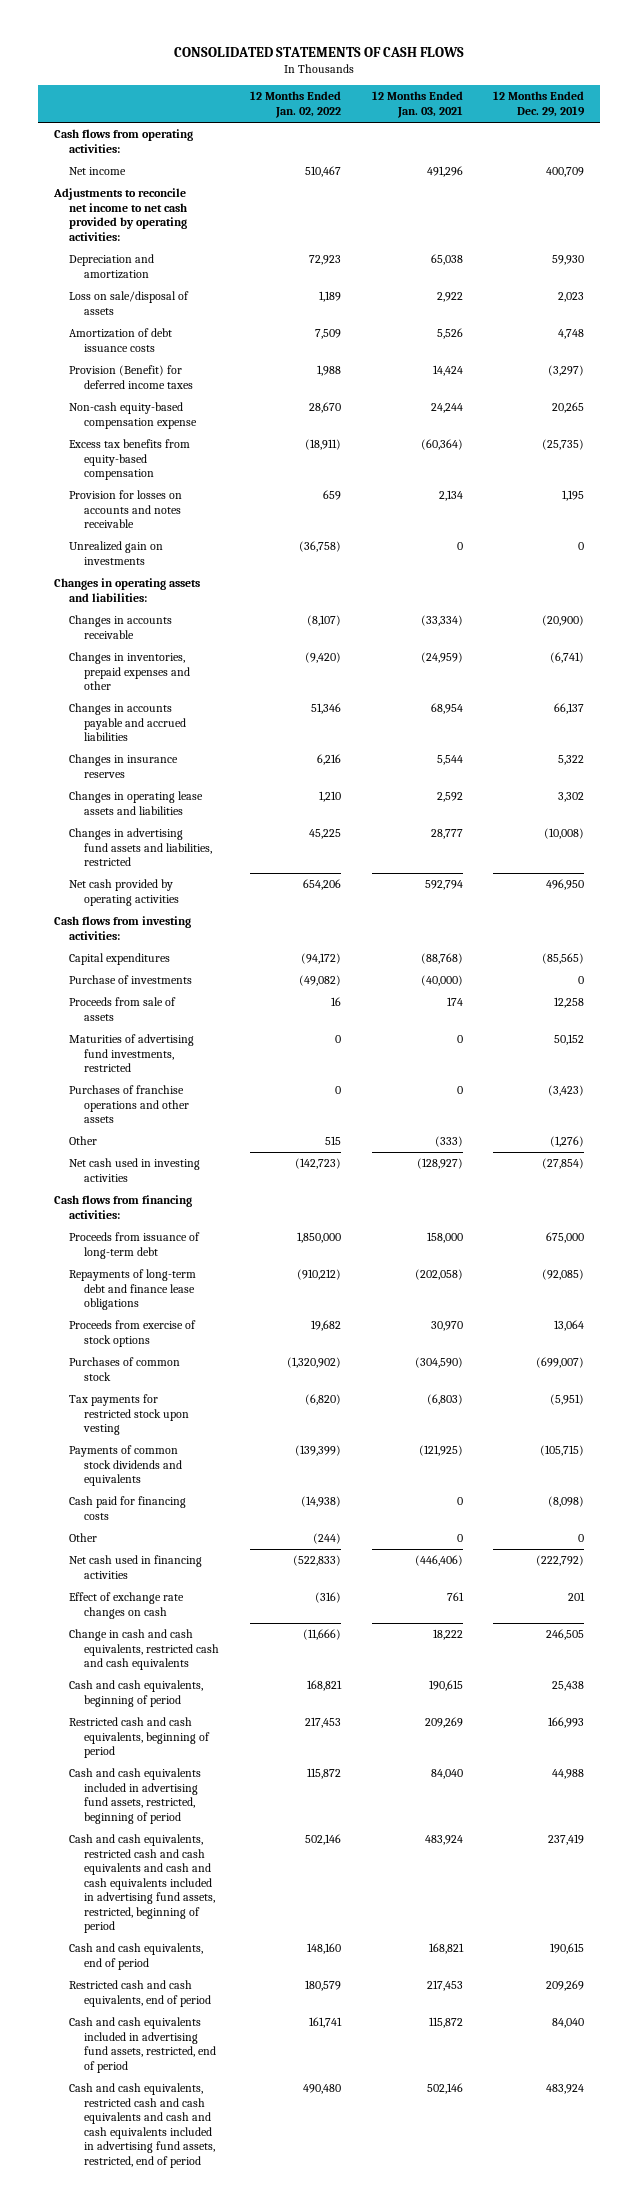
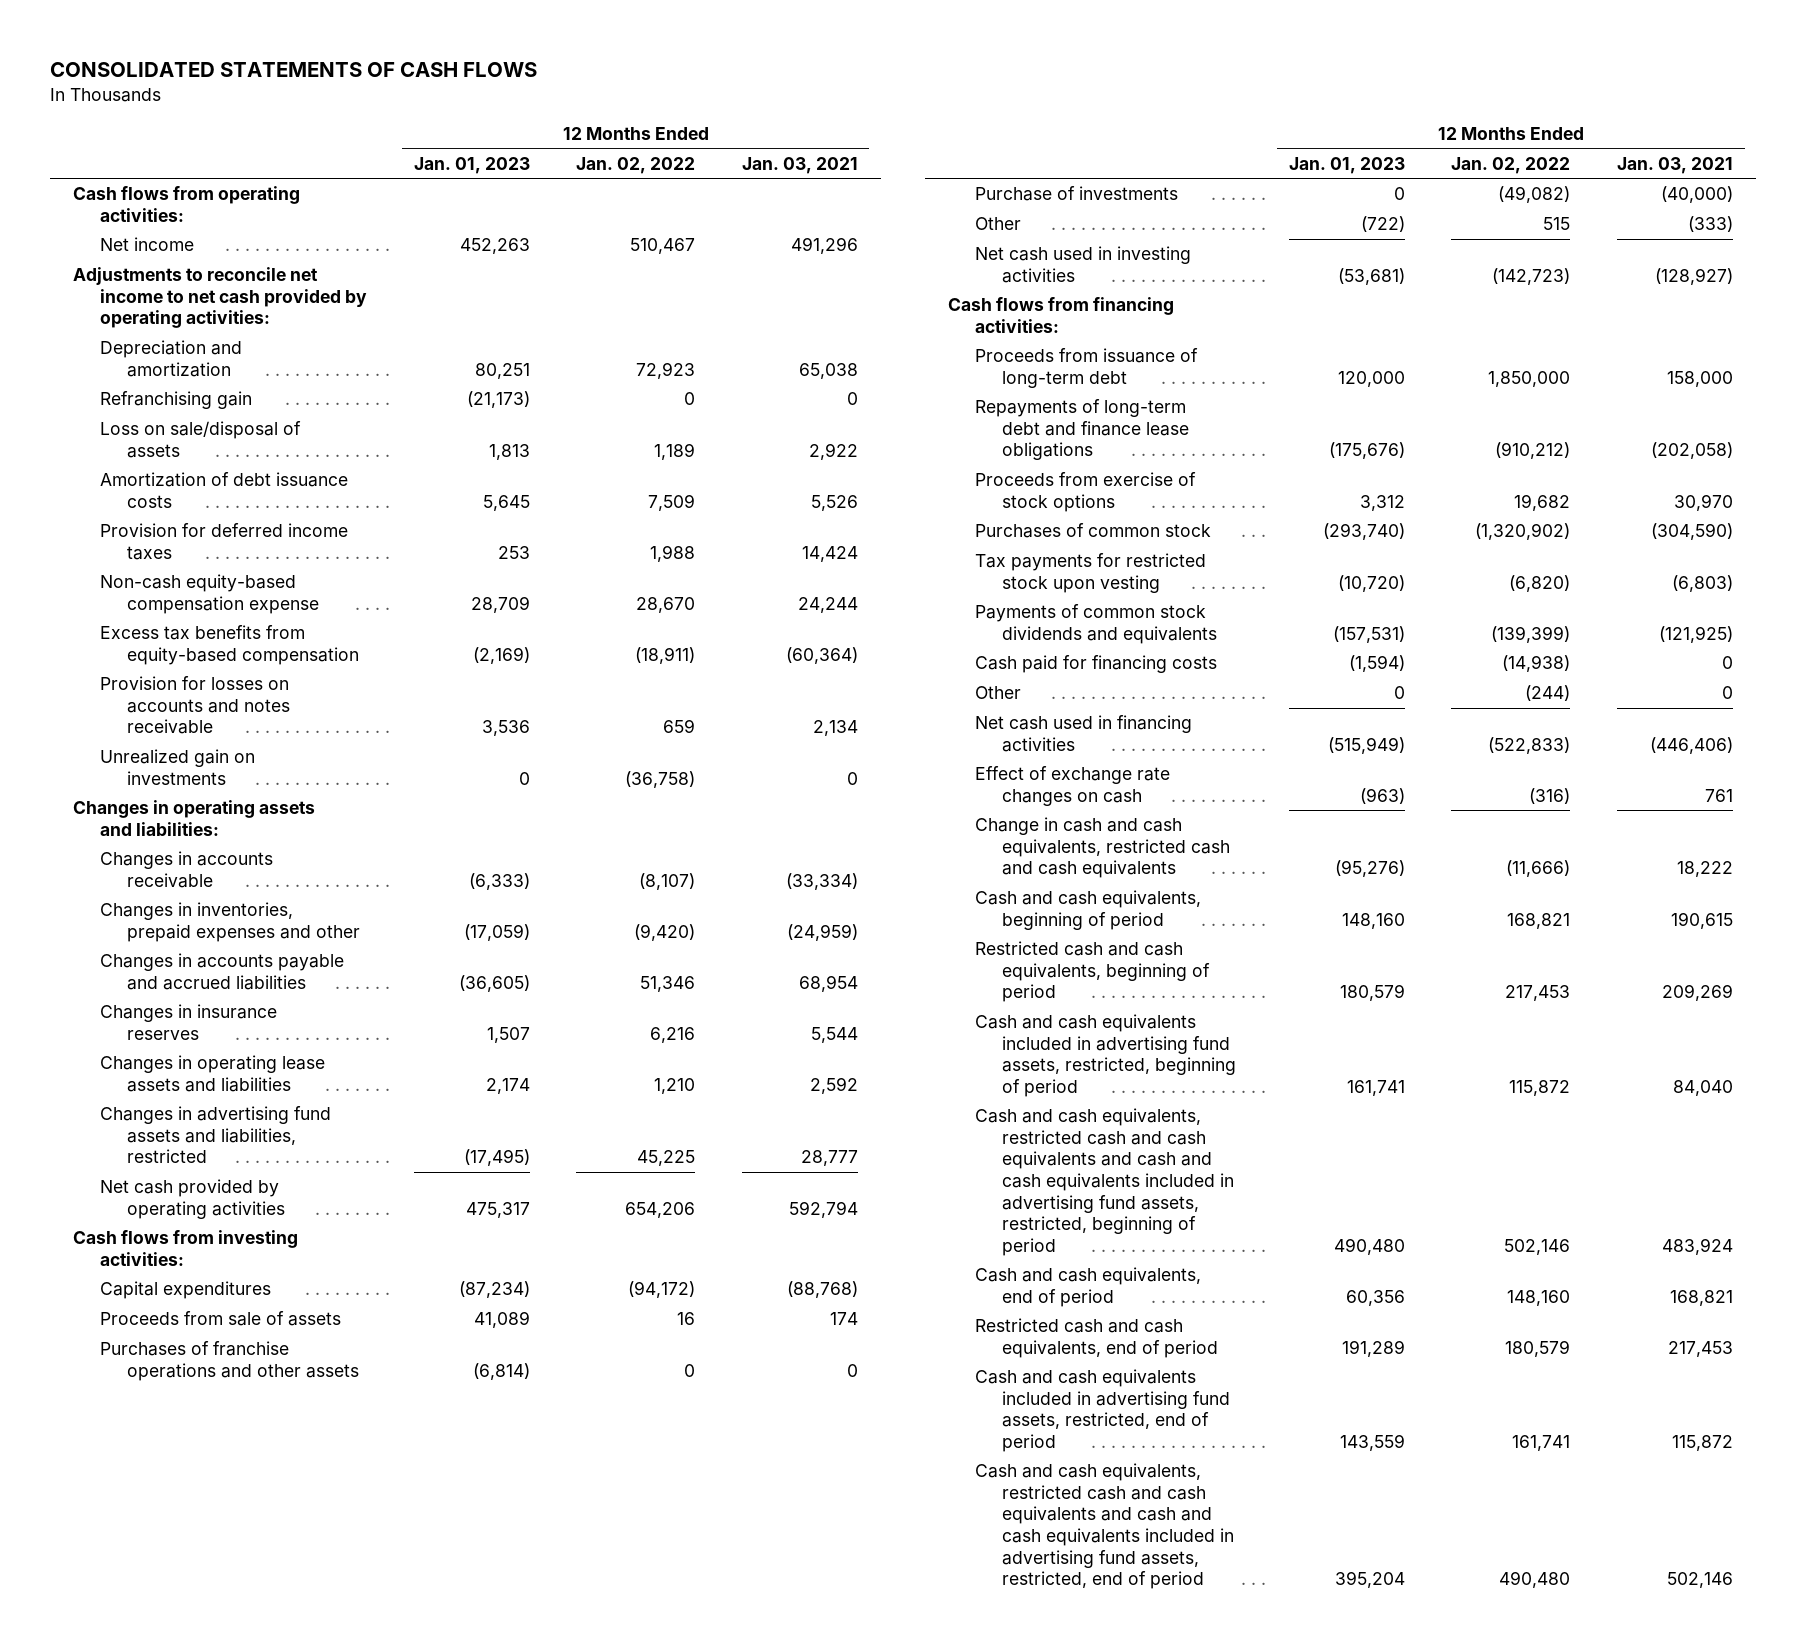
[493,91,586,117] 12 Months Ended Dec. 29, 2019 -> none
none -> [413,156,530,174] Jan. 01, 2023
none -> [100,391,253,410] Refranchising gain
[68,365,194,389] Provision (Benefit) for deferred income taxes -> [100,523,349,560] Provision for deferred income taxes
[68,1034,194,1073] Maturities of advertising fund investments, restricted -> none
[68,975,192,985] Purchase of investments -> [975,186,1179,202] Purchase of investments

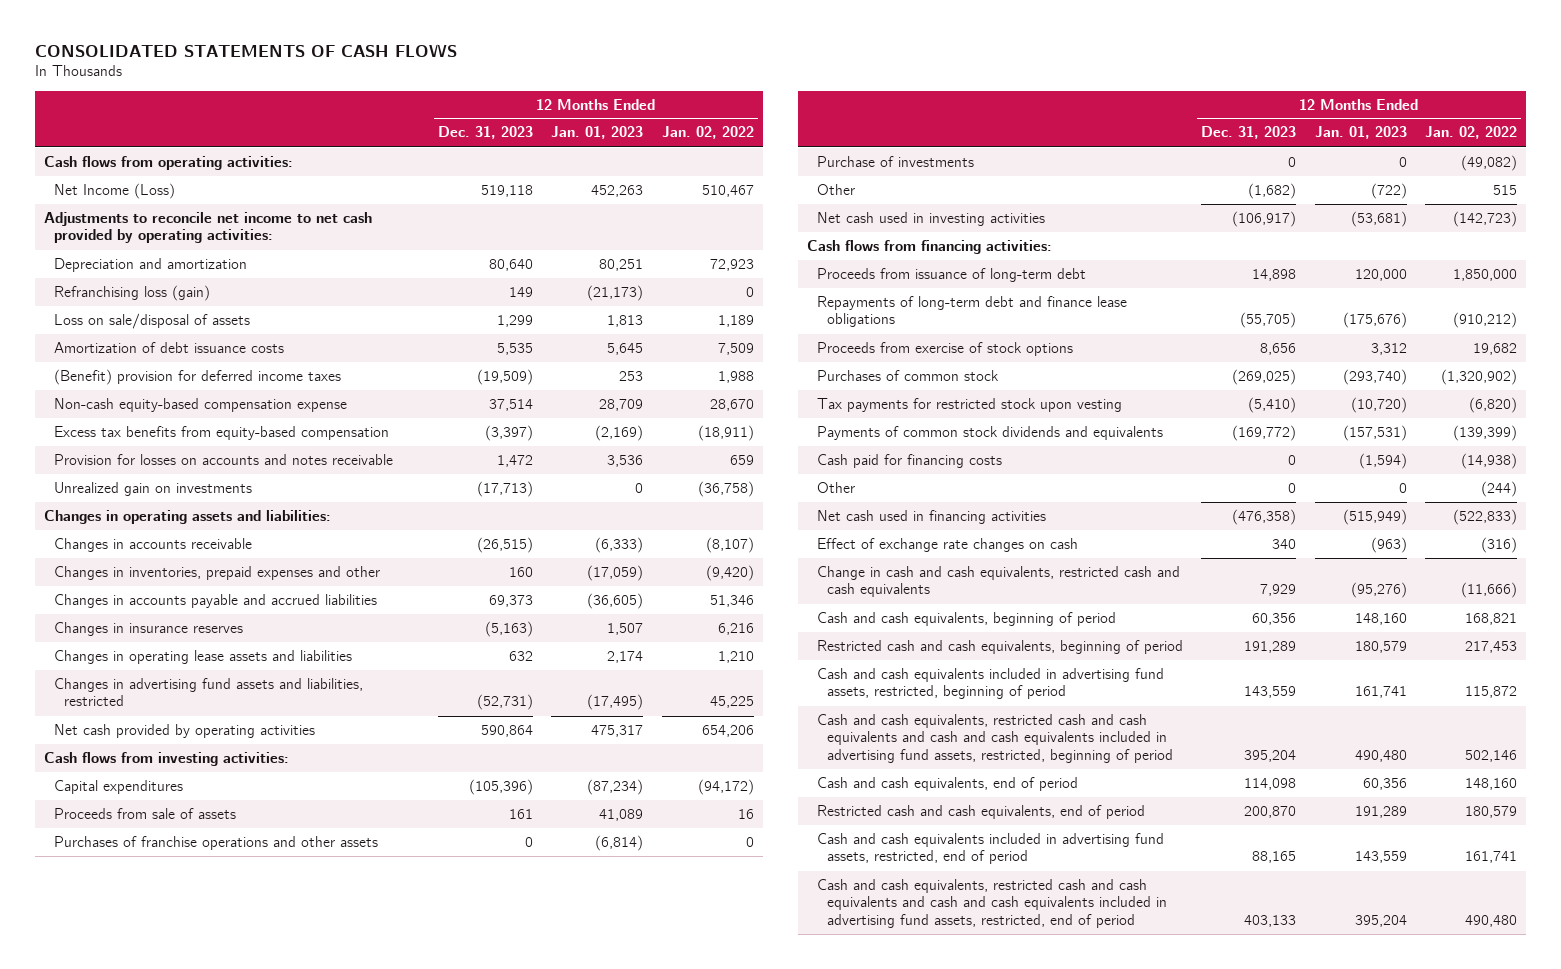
[741,156,858,174] Jan. 03, 2021 -> none
none -> [438,126,534,140] Dec. 31, 2023
[100,237,195,252] Net income -> [54,182,176,199] Net Income (Loss)
[100,391,253,410] Refranchising gain -> [54,284,211,301] Refranchising loss (gain)
[100,523,349,560] Provision for deferred income taxes -> [54,368,342,385] (Benefit) provision for deferred income taxes

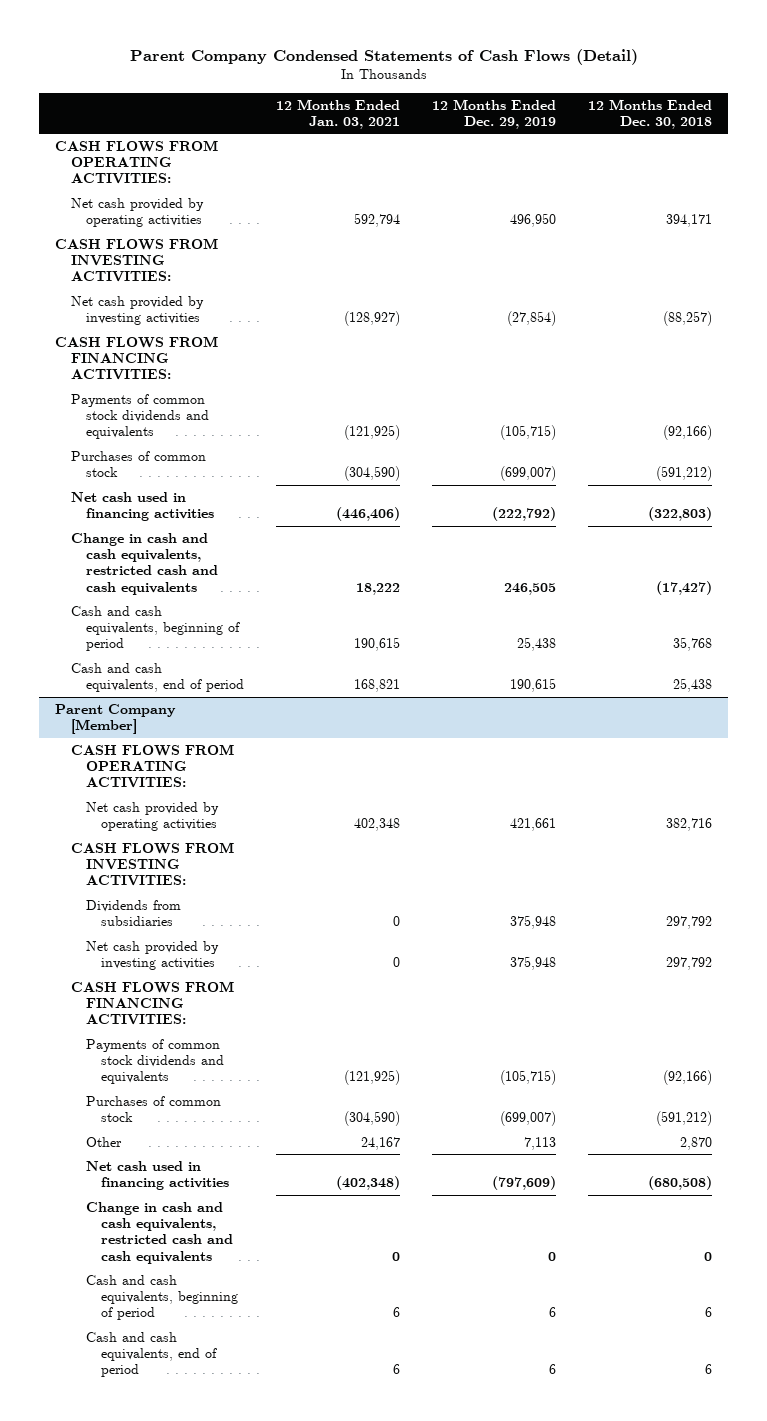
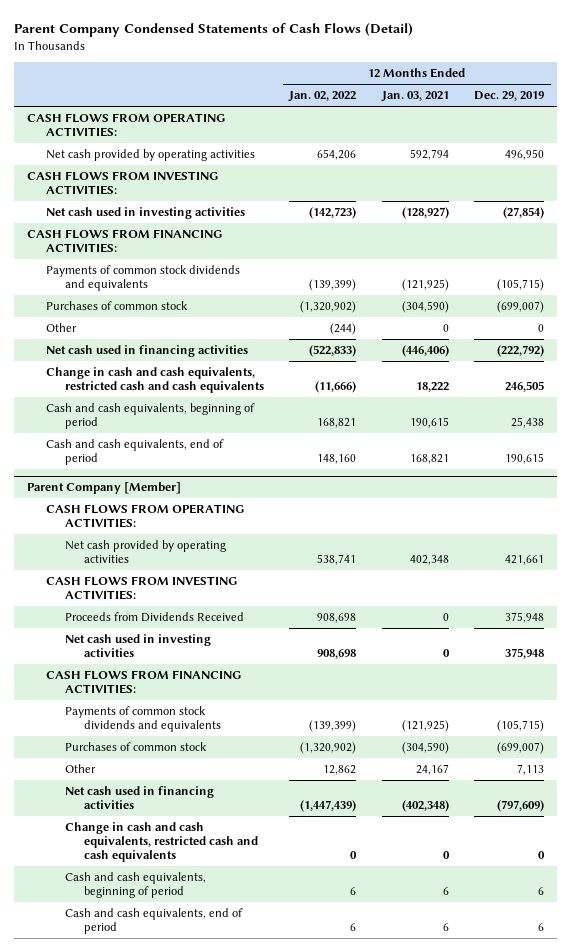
[588,98,713,130] 12 Months Ended Dec. 30, 2018 -> none
none -> [288,91,357,103] Jan. 02, 2022
[70,295,204,326] Net cash provided by investing activities -> [45,206,245,219] Net cash used in investing activities
none -> [45,322,77,332] Other
[85,899,181,927] Dividends from subsidiaries -> [64,611,244,622] Proceeds from Dividends Received
[85,940,219,971] Net cash provided by investing activities -> [64,633,211,658] Net cash used in investing activities

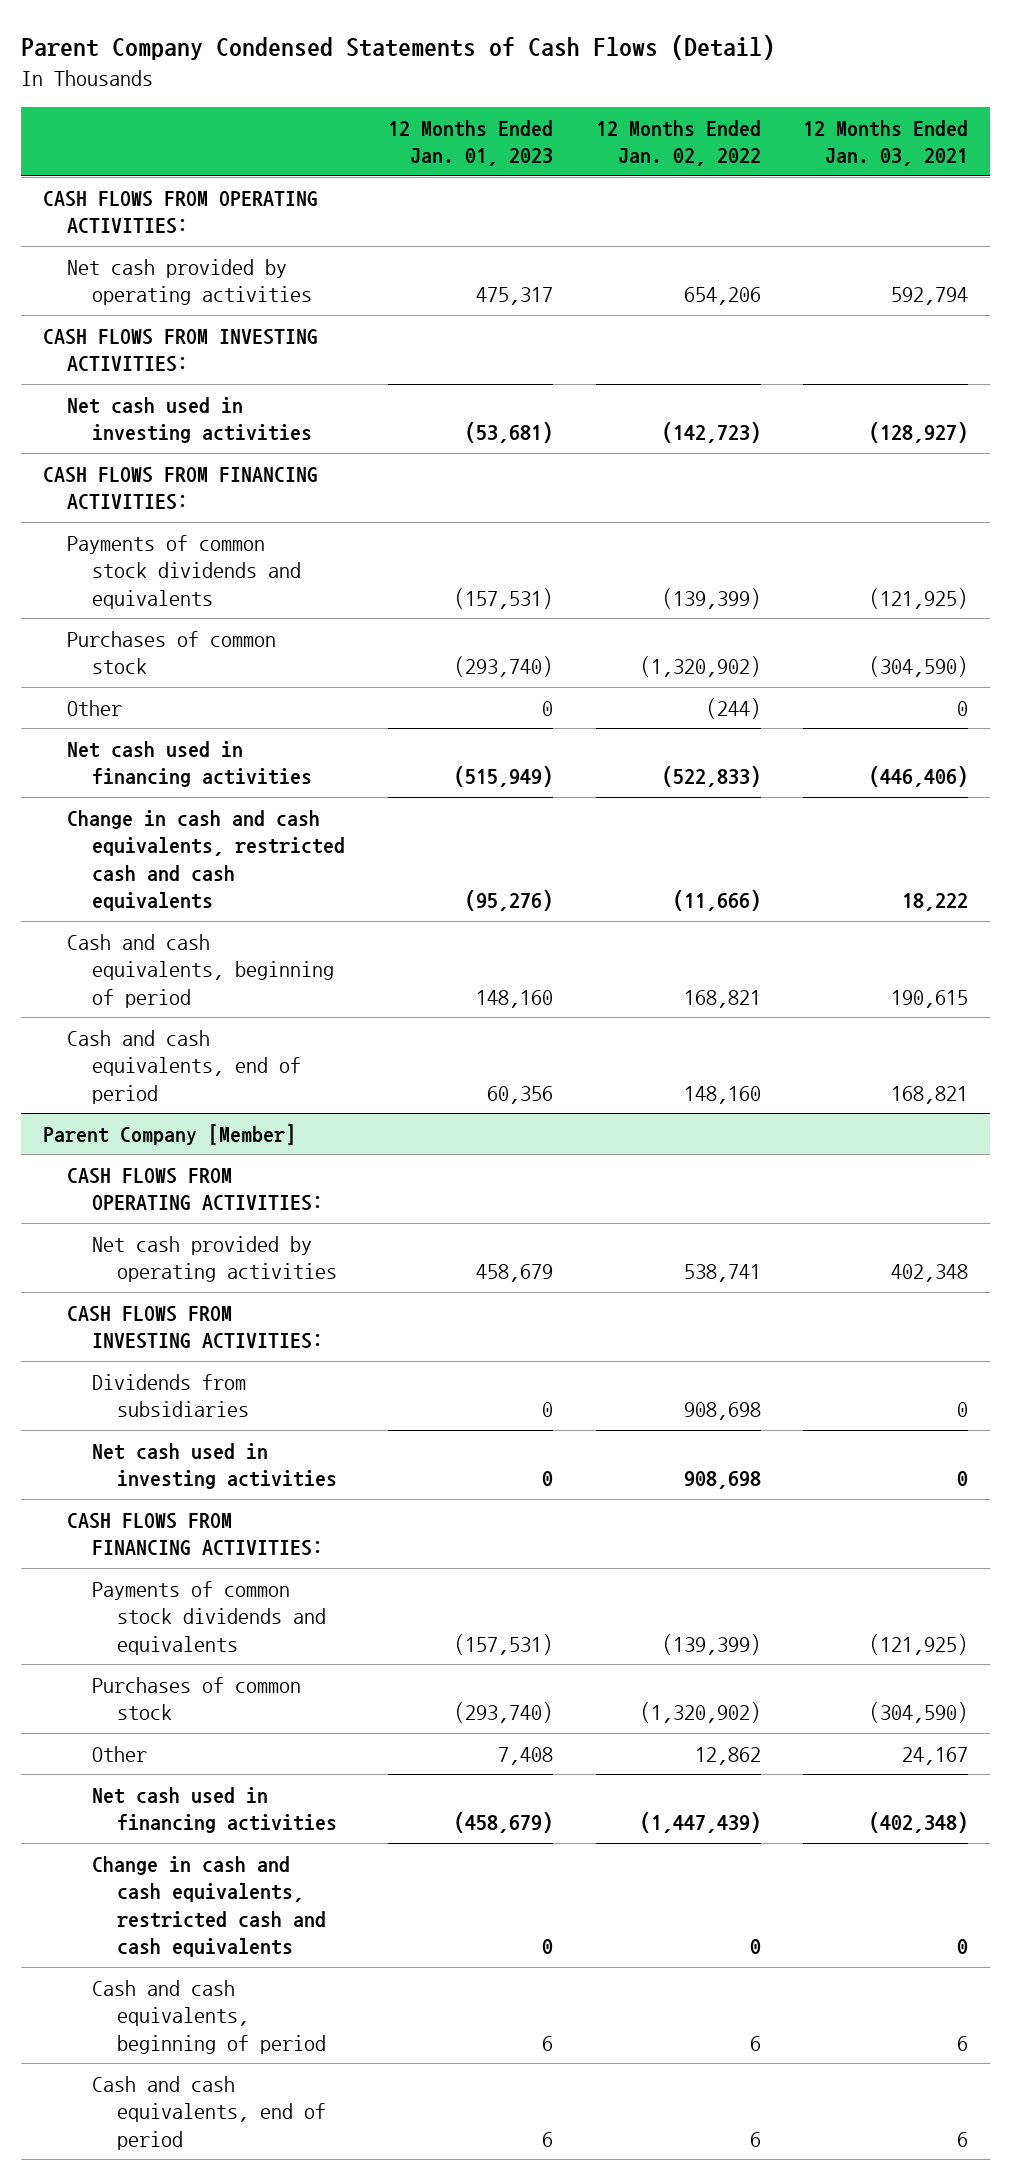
[474,91,545,102] Dec. 29, 2019 -> none
none -> [387,119,553,167] 12 Months Ended Jan. 01, 2023
[64,611,244,622] Proceeds from Dividends Received -> [91,1373,249,1418] Dividends from subsidiaries

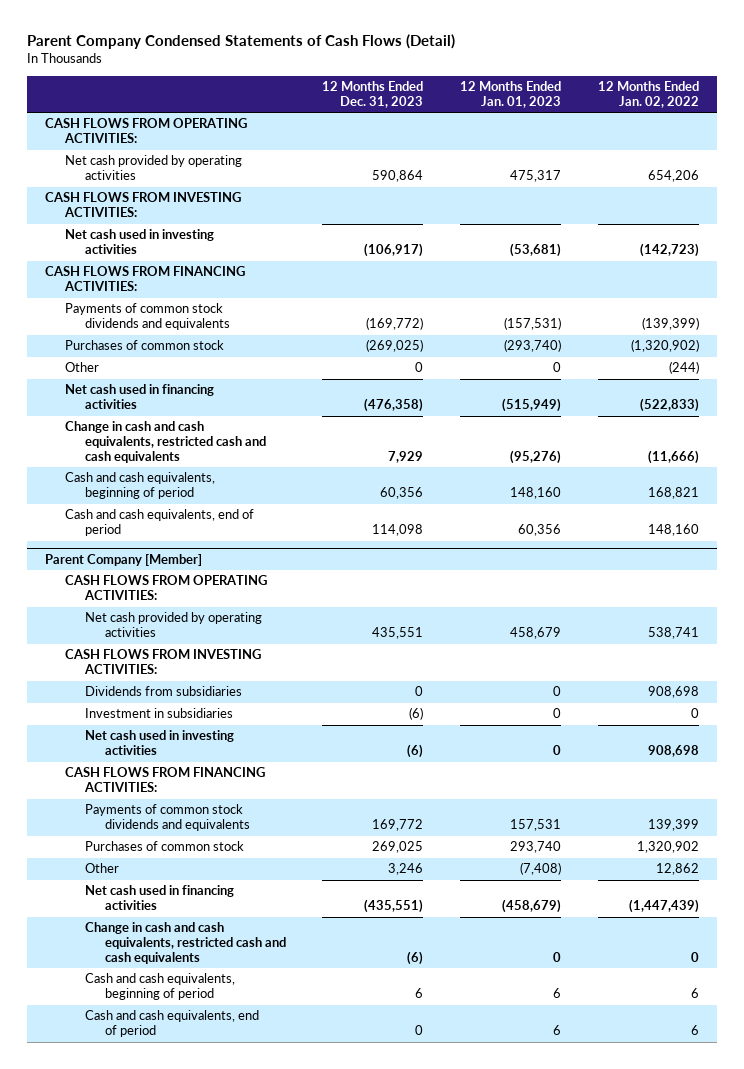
[803,119,969,167] 12 Months Ended Jan. 03, 2021 -> none
none -> [322,81,424,109] 12 Months Ended Dec. 31, 2023
none -> [84,708,233,719] Investment in subsidiaries
[453,1633,553,1655] (157,531) -> [510,819,562,832] 157,531
[661,1633,761,1655] (139,399) -> [647,819,699,832] 139,399
[453,1702,553,1724] (293,740) -> [510,841,562,854] 293,740
[639,1702,761,1724] (1,320,902) -> [636,841,699,854] 1,320,902
[497,1746,553,1765] 7,408 -> [520,862,562,876] (7,408)

